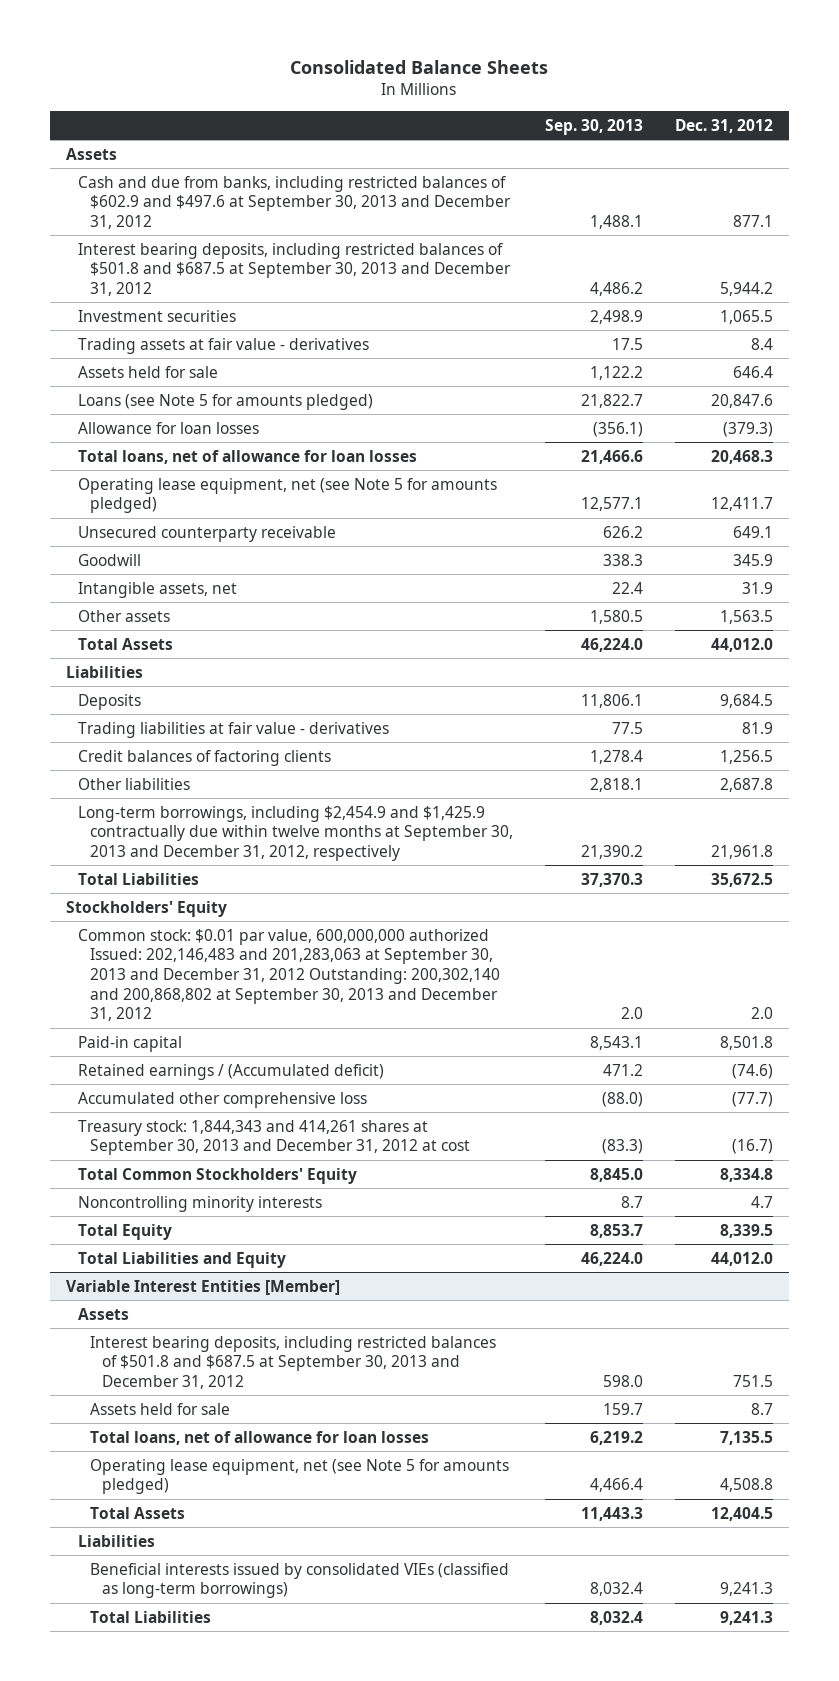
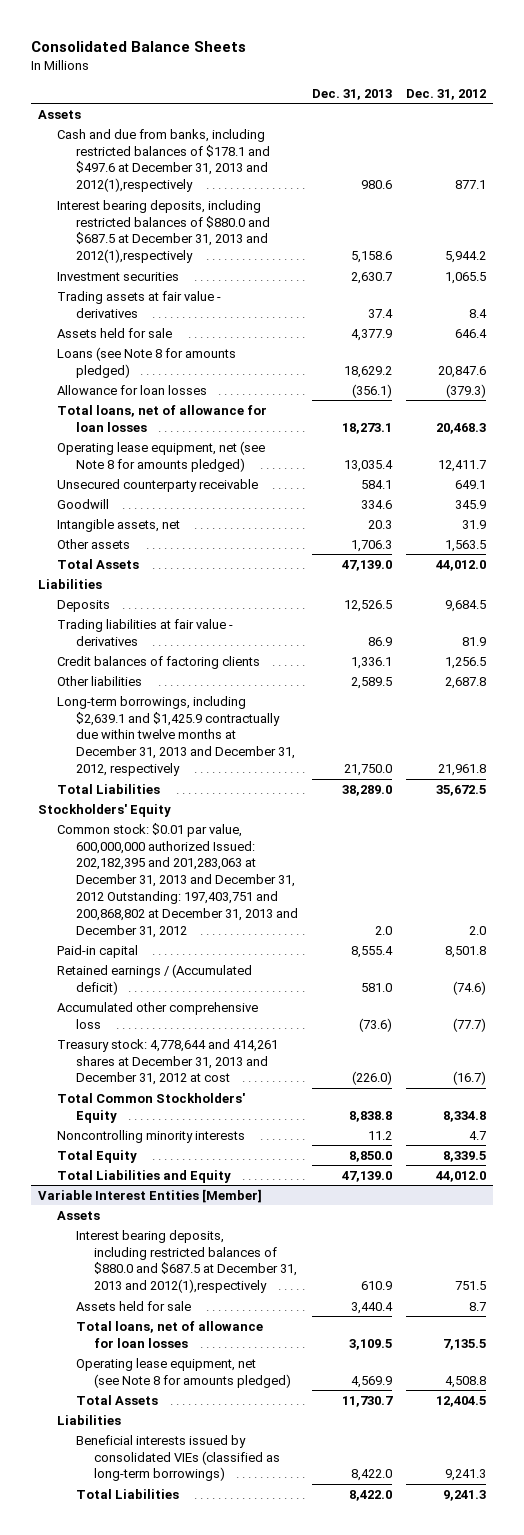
[544,118,643,135] Sep. 30, 2013 -> none
none -> [311,88,392,100] Dec. 31, 2013
[78,175,511,229] Cash and due from banks, including restricted balances of $602.9 and $497.6 at September 30, 2013 and December 31, 2012 -> [57,128,270,193] Cash and due from banks, including restricted balances of $178.1 and $497.6 at December 31, 2013 and 2012(1),respectively
[78,242,511,296] Interest bearing deposits, including restricted balances of $501.8 and $687.5 at September 30, 2013 and December 31, 2012 -> [57,199,270,264] Interest bearing deposits, including restricted balances of $880.0 and $687.5 at December 31, 2013 and 2012(1),respectively
[78,393,374,410] Loans (see Note 5 for amounts pledged) -> [57,346,237,378] Loans (see Note 8 for amounts pledged)
[78,477,498,514] Operating lease equipment, net (see Note 5 for amounts pledged) -> [57,440,266,472] Operating lease equipment, net (see Note 8 for amounts pledged)
[78,805,513,861] Long-term borrowings, including $2,454.9 and $1,425.9 contractually due within twelve months at September 30, 2013 and December 31, 2012, respectively -> [57,695,295,777] Long-term borrowings, including $2,639.1 and $1,425.9 contractually due within twelve months at December 31, 2013 and December 31, 2012, respectively
[78,928,500,1022] Common stock: $0.01 par value, 600,000,000 authorized Issued: 202,146,483 and 201,283,063 at September 30, 2013 and December 31, 2012 Outstanding: 200,302,140 and 200,868,802 at September 30, 2013 and December 31, 2012 -> [57,822,298,938] Common stock: $0.01 par value, 600,000,000 authorized Issued: 202,182,395 and 201,283,063 at December 31, 2013 and December 31, 2012 Outstanding: 197,403,751 and 200,868,802 at December 31, 2013 and December 31, 2012
[78,1119,470,1156] Treasury stock: 1,844,343 and 414,261 shares at September 30, 2013 and December 31, 2012 at cost -> [57,1038,279,1086] Treasury stock: 4,778,644 and 414,261 shares at December 31, 2013 and December 31, 2012 at cost
[89,1335,496,1389] Interest bearing deposits, including restricted balances of $501.8 and $687.5 at September 30, 2013 and December 31, 2012 -> [75,1229,298,1294] Interest bearing deposits, including restricted balances of $880.0 and $687.5 at December 31, 2013 and 2012(1),respectively
[89,1458,509,1495] Operating lease equipment, net (see Note 5 for amounts pledged) -> [75,1357,292,1388] Operating lease equipment, net (see Note 8 for amounts pledged)

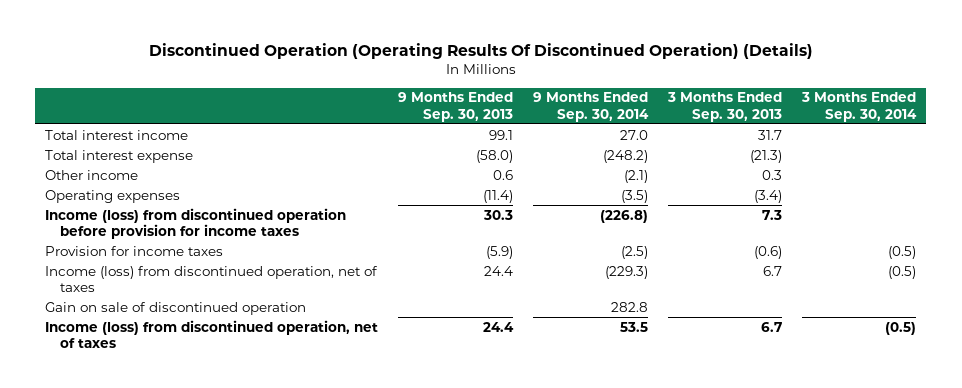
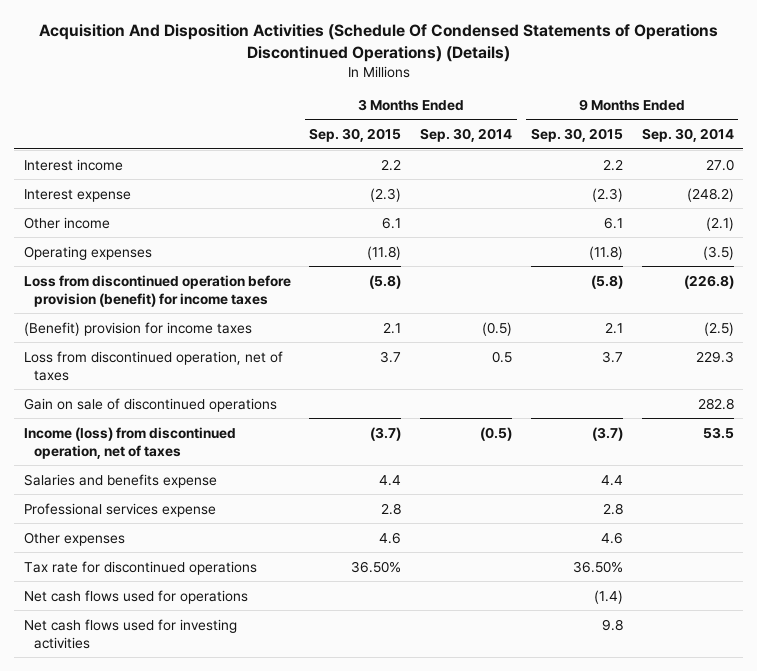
[148,43,813,60] Discontinued Operation (Operating Results Of Discontinued Operation) (Details) -> [38,24,718,62] Acquisition And Disposition Activities (Schedule Of Condensed Statements of Operations Discontinued Operations) (Details)
[398,92,514,122] 9 Months Ended Sep. 30, 2013 -> none
[667,92,783,122] 3 Months Ended Sep. 30, 2013 -> none
none -> [309,128,402,143] Sep. 30, 2015
none -> [530,128,623,143] Sep. 30, 2015
[45,129,189,140] Total interest income -> [23,158,123,171] Interest income
[45,149,194,163] Total interest expense -> [23,188,131,202] Interest expense
[45,207,347,240] Income (loss) from discontinued operation before provision for income taxes -> [23,274,291,307] Loss from discontinued operation before provision (benefit) for income taxes
[45,245,224,256] Provision for income taxes -> [23,321,252,336] (Benefit) provision for income taxes
[45,265,379,293] Income (loss) from discontinued operation, net of taxes -> [23,350,283,381] Loss from discontinued operation, net of taxes
[605,265,649,279] (229.3) -> [695,350,734,363] 229.3
[888,265,917,279] (0.5) -> [492,350,513,363] 0.5
[45,301,307,315] Gain on sale of discontinued operation -> [23,397,277,412] Gain on sale of discontinued operations
none -> [23,473,217,488] Salaries and benefits expense
none -> [23,502,216,517] Professional services expense
none -> [23,531,125,546] Other expenses
none -> [23,560,257,575] Tax rate for discontinued operations
none -> [23,589,248,604] Net cash flows used for operations
none -> [23,618,237,649] Net cash flows used for investing activities

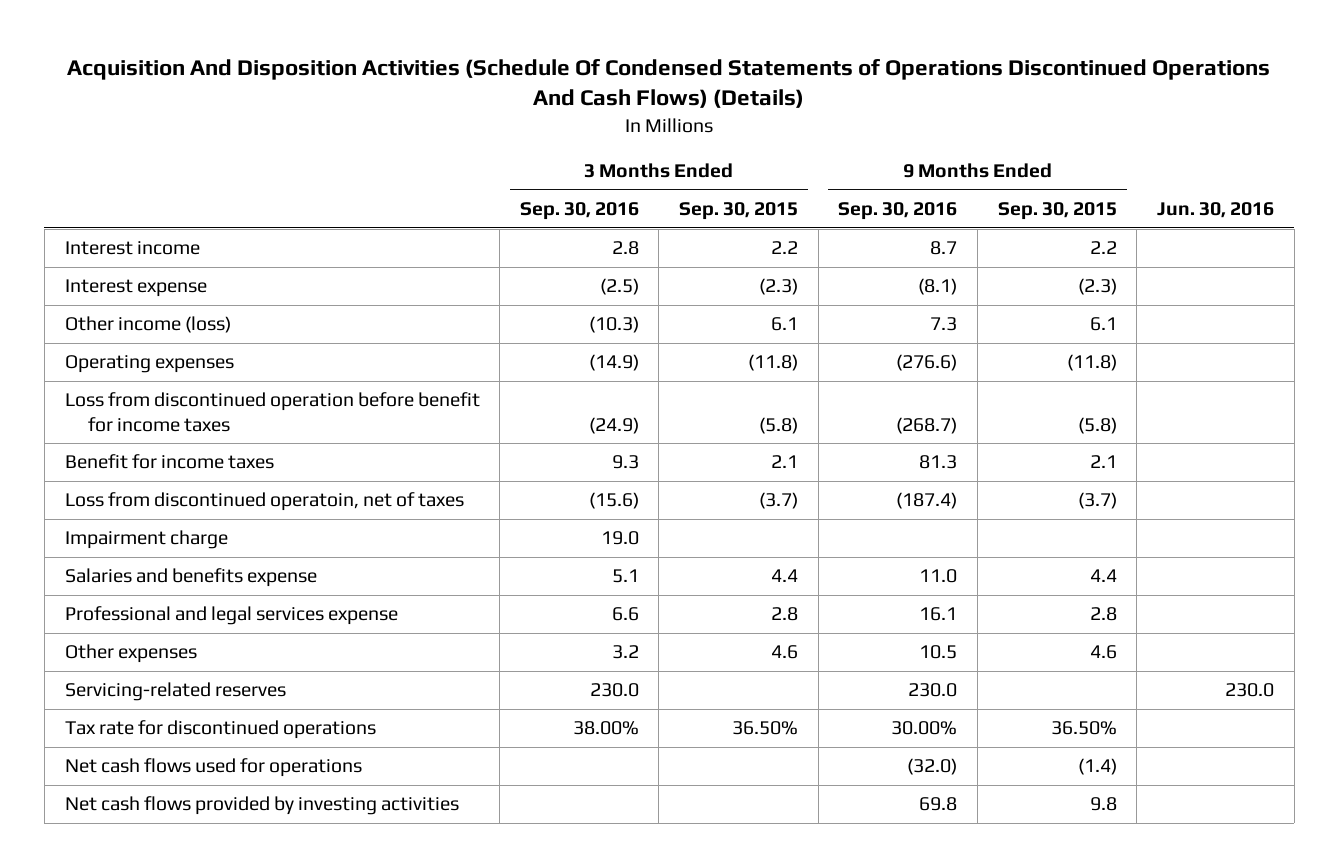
[38,24,718,62] Acquisition And Disposition Activities (Schedule Of Condensed Statements of Operations Discontinued Operations) (Details) -> [67,58,1271,109] Acquisition And Disposition Activities (Schedule Of Condensed Statements of Operations Discontinued Operations And Cash Flows) (Details)
[420,128,513,143] Sep. 30, 2014 -> none
[641,128,734,143] Sep. 30, 2014 -> none
none -> [519,201,639,220] Sep. 30, 2016
none -> [838,201,958,220] Sep. 30, 2016
none -> [1156,201,1274,218] Jun. 30, 2016
[23,216,110,229] Other income -> [64,316,231,334] Other income (loss)
[23,397,277,412] Gain on sale of discontinued operations -> none
[23,426,236,459] Income (loss) from discontinued operation, net of taxes -> none
[23,274,291,307] Loss from discontinued operation before provision (benefit) for income taxes -> [64,392,480,432] Loss from discontinued operation before benefit for income taxes
[23,321,252,336] (Benefit) provision for income taxes -> [64,454,274,470] Benefit for income taxes
[23,350,283,381] Loss from discontinued operation, net of taxes -> [64,492,464,512] Loss from discontinued operatoin, net of taxes
[380,350,402,363] 3.7 -> [759,492,799,510] (3.7)
[601,350,623,363] 3.7 -> [1077,492,1117,510] (3.7)
none -> [64,530,228,550] Impairment charge
[23,502,216,517] Professional services expense -> [64,606,398,626] Professional and legal services expense
none -> [64,682,286,702] Servicing-related reserves
[23,618,237,649] Net cash flows used for investing activities -> [64,796,459,816] Net cash flows provided by investing activities

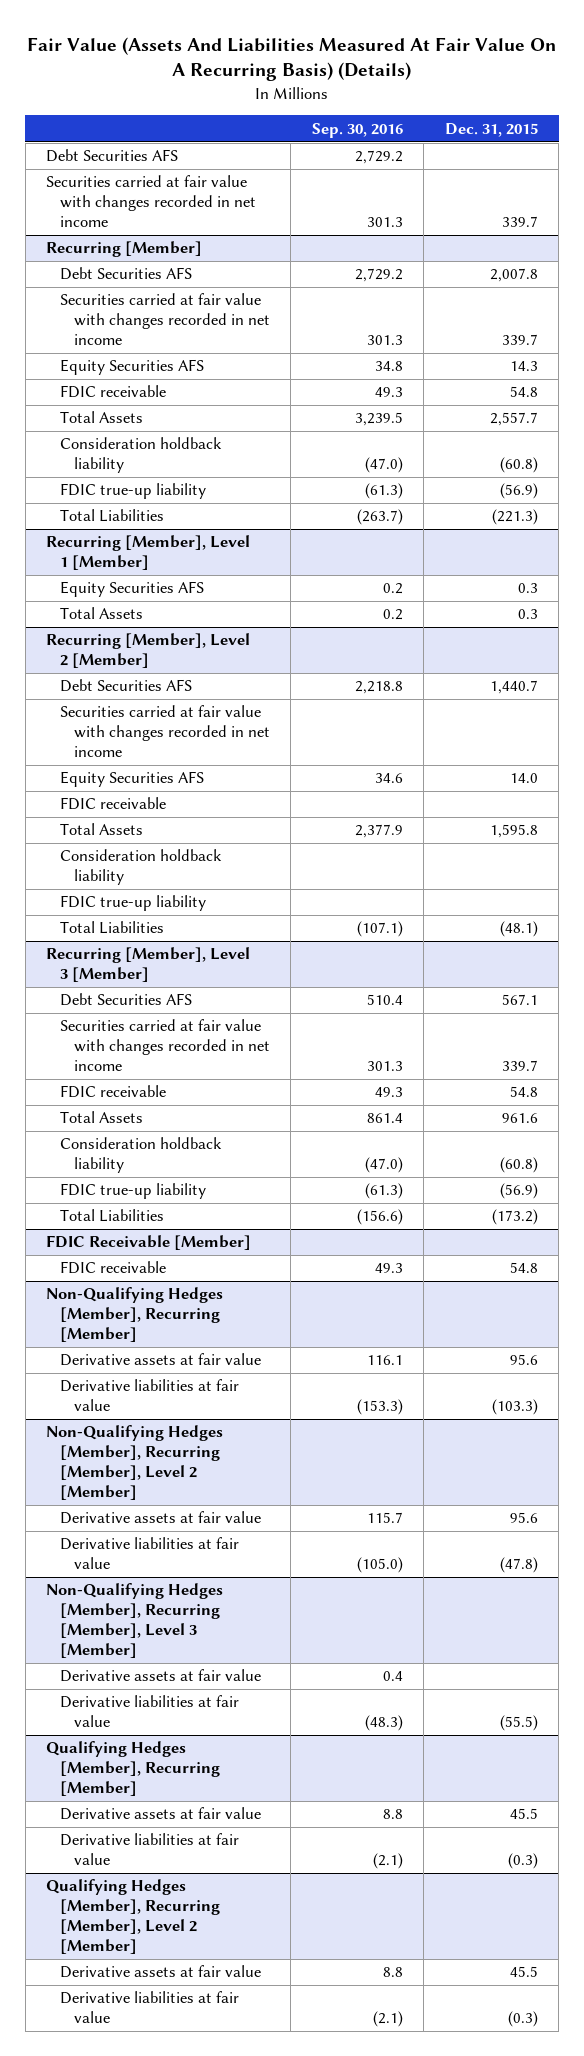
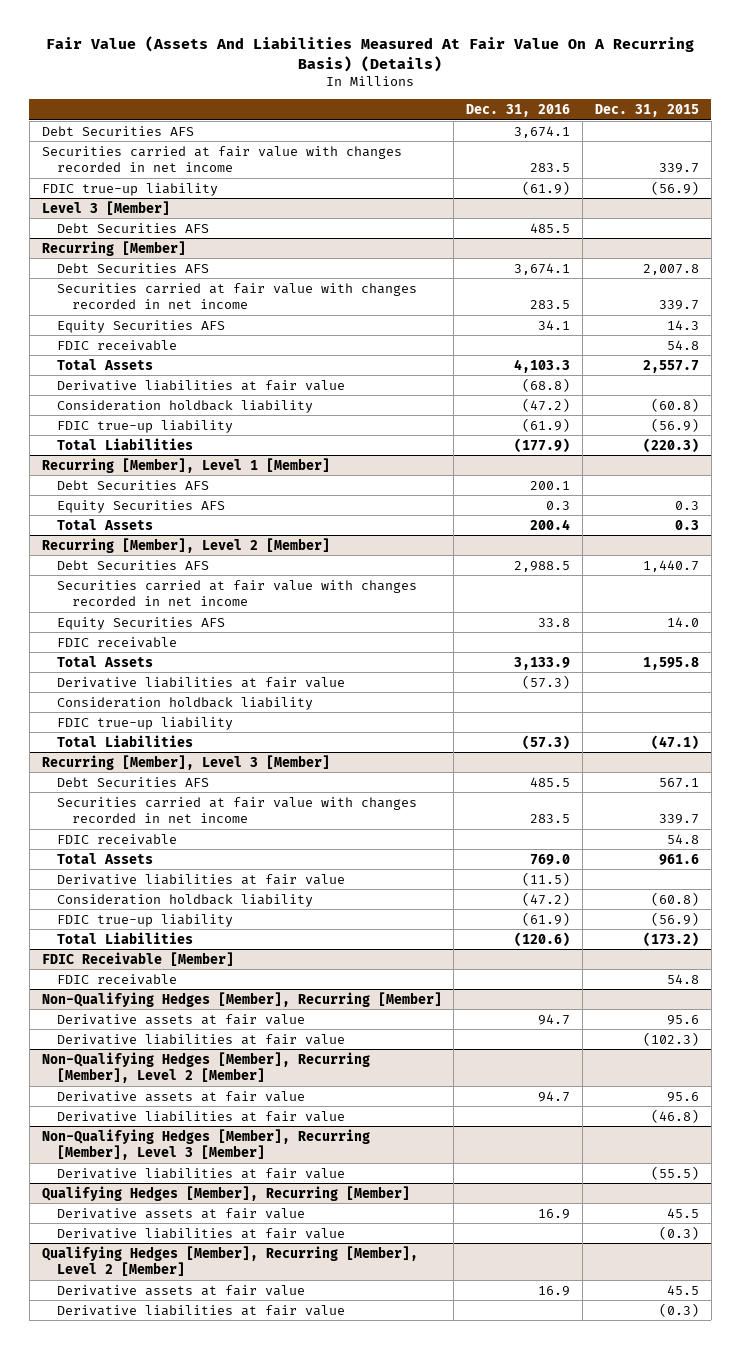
[311,122,403,138] Sep. 30, 2016 -> none
none -> [466,103,571,117] Dec. 31, 2016
none -> [41,182,218,196] FDIC true-up liability
none -> [41,200,170,215] Level 3 [Member]
none -> [56,222,209,233] Debt Securities AFS
none -> [56,379,345,391] Derivative liabilities at fair value
[491,509,538,526] (221.3) -> [642,437,699,453] (220.3)
none -> [56,479,209,490] Debt Securities AFS
none -> [56,676,345,688] Derivative liabilities at fair value
[499,921,538,938] (48.1) -> [650,734,699,750] (47.1)
none -> [56,873,345,885] Derivative liabilities at fair value
[491,1399,538,1416] (103.3) -> [642,1031,699,1046] (102.3)
[499,1557,538,1574] (47.8) -> [650,1108,699,1123] (46.8)
[60,1669,262,1683] Derivative assets at fair value -> none

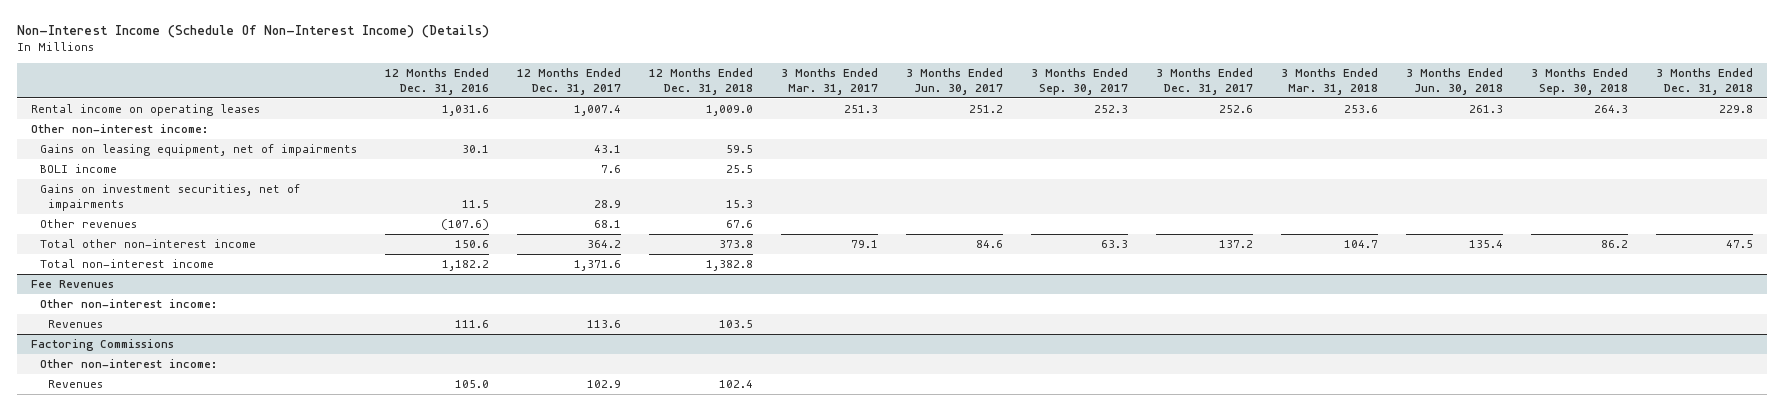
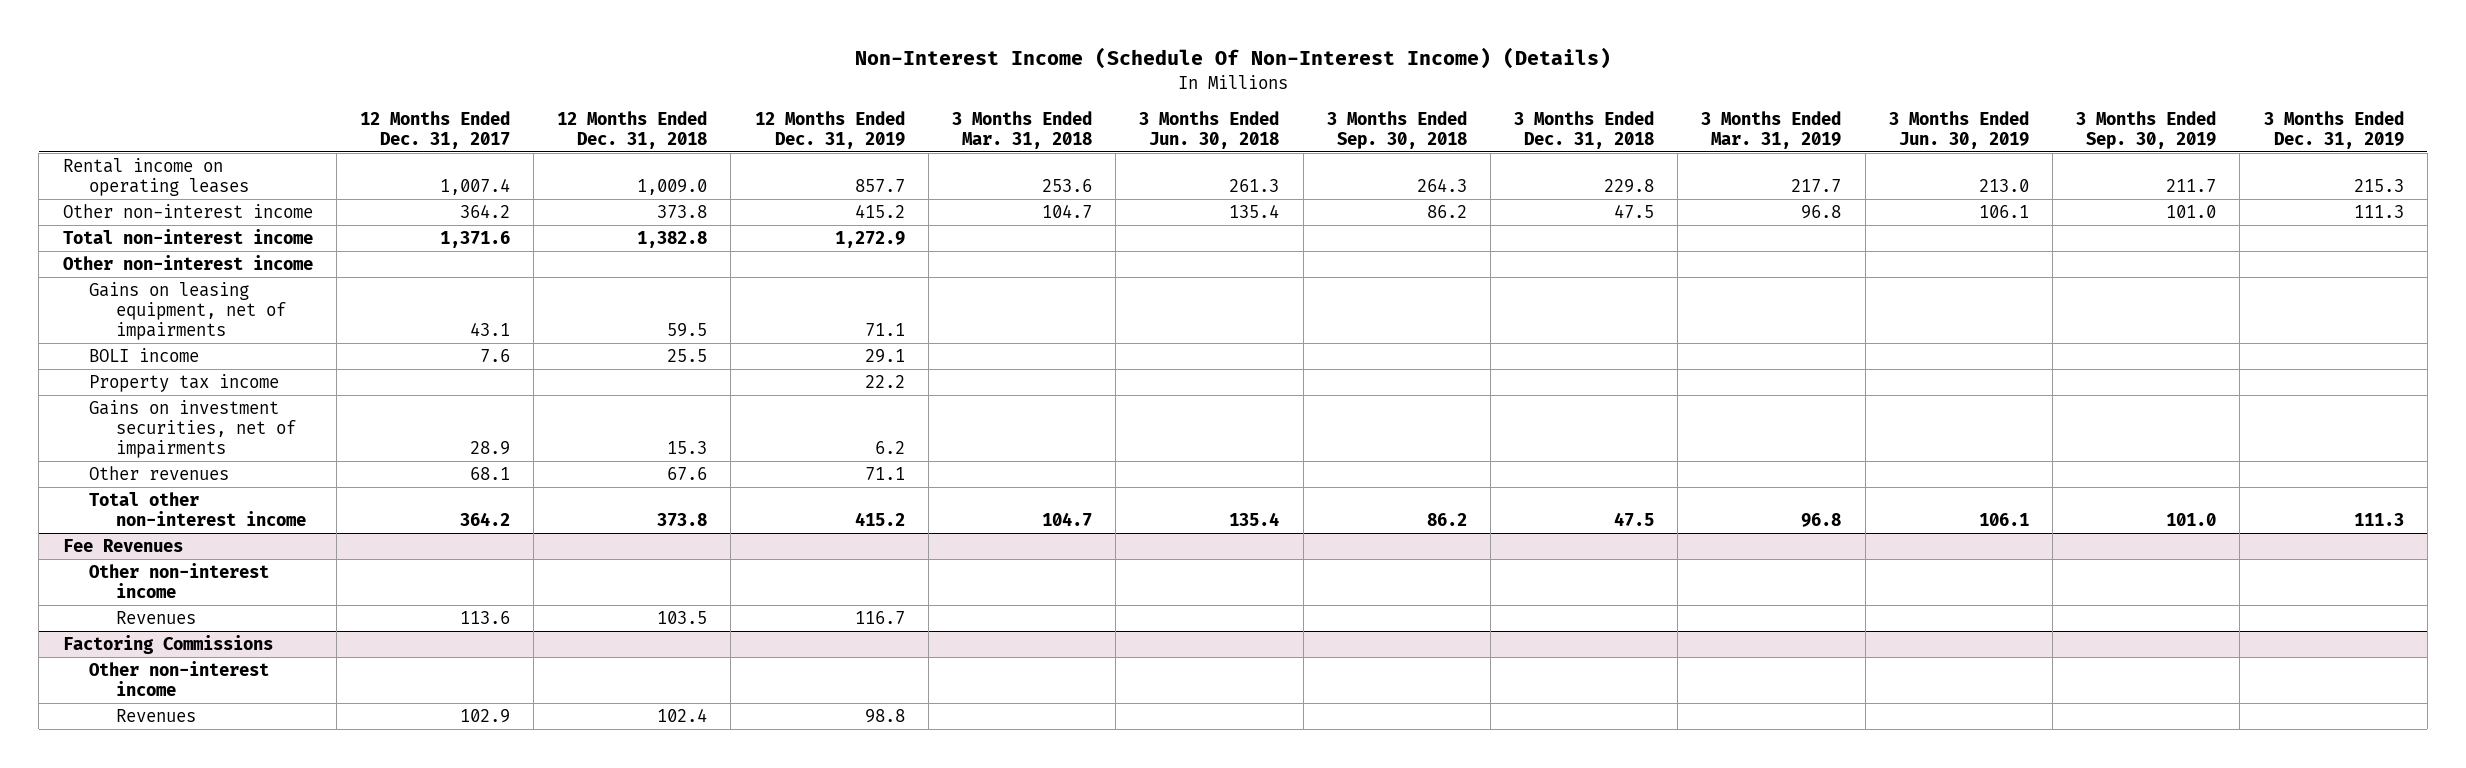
[384,68,489,95] 12 Months Ended Dec. 31, 2016 -> none
[780,68,878,95] 3 Months Ended Mar. 31, 2017 -> none
[905,68,1003,95] 3 Months Ended Jun. 30, 2017 -> none
[1030,68,1128,95] 3 Months Ended Sep. 30, 2017 -> none
[1155,68,1253,95] 3 Months Ended Dec. 31, 2017 -> none
none -> [754,110,905,149] 12 Months Ended Dec. 31, 2019
none -> [1701,110,1842,149] 3 Months Ended Mar. 31, 2019
none -> [1888,110,2029,149] 3 Months Ended Jun. 30, 2019
none -> [2076,110,2217,149] 3 Months Ended Sep. 30, 2019
none -> [2263,110,2404,149] 3 Months Ended Dec. 31, 2019
none -> [62,203,313,218] Other non-interest income
[39,259,214,269] Total non-interest income -> [62,228,313,244] Total non-interest income
[30,124,208,134] Other non-interest income: -> [62,254,313,270] Other non-interest income
none -> [89,373,280,392] Property tax income
[39,299,217,309] Other non-interest income: -> [89,562,270,598] Other non-interest income
[39,359,217,369] Other non-interest income: -> [89,660,270,696] Other non-interest income

